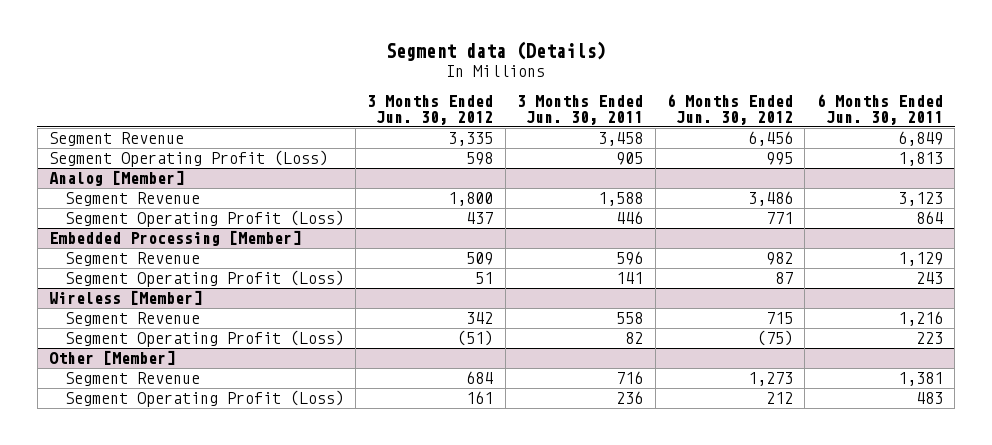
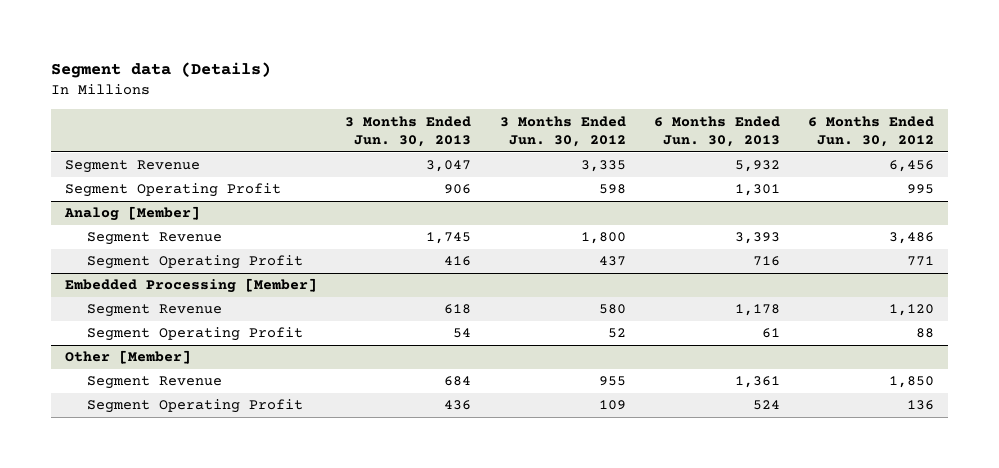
[517,94,644,126] 3 Months Ended Jun. 30, 2011 -> none
[816,93,943,126] 6 Months Ended Jun. 30, 2011 -> none
none -> [345,115,472,148] 3 Months Ended Jun. 30, 2013
none -> [653,115,780,148] 6 Months Ended Jun. 30, 2013
[49,150,329,168] Segment Operating Profit (Loss) -> [65,183,282,198] Segment Operating Profit
[64,210,344,228] Segment Operating Profit (Loss) -> [86,255,303,270] Segment Operating Profit
[49,290,203,306] Wireless [Member] -> none
[64,312,200,327] Segment Revenue -> none
[64,330,344,348] Segment Operating Profit (Loss) -> none
[466,252,494,266] 509 -> [598,304,626,315] 580
[765,252,793,266] 982 -> [889,304,935,317] 1,120
[64,270,344,288] Segment Operating Profit (Loss) -> [86,327,303,342] Segment Operating Profit
[475,272,494,285] 51 -> [607,328,626,339] 52
[774,272,793,285] 87 -> [916,328,935,339] 88
[466,371,494,385] 684 -> [598,376,626,387] 955
[747,372,793,387] 1,273 -> [889,376,935,389] 1,850
[64,390,344,408] Segment Operating Profit (Loss) -> [86,399,303,414] Segment Operating Profit
[466,391,494,405] 161 -> [598,400,626,411] 109
[765,392,793,405] 212 -> [907,400,935,411] 136

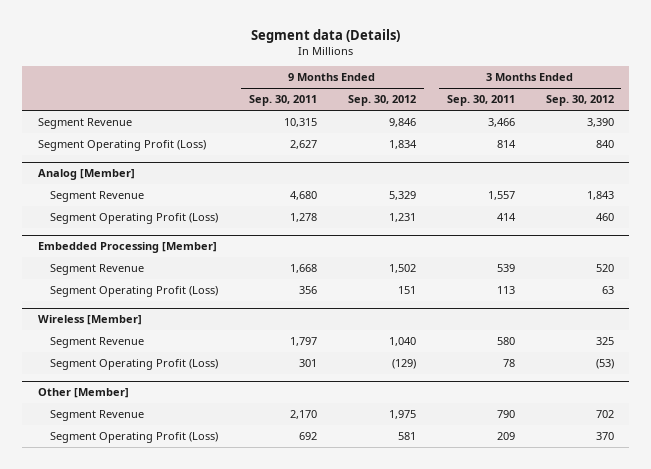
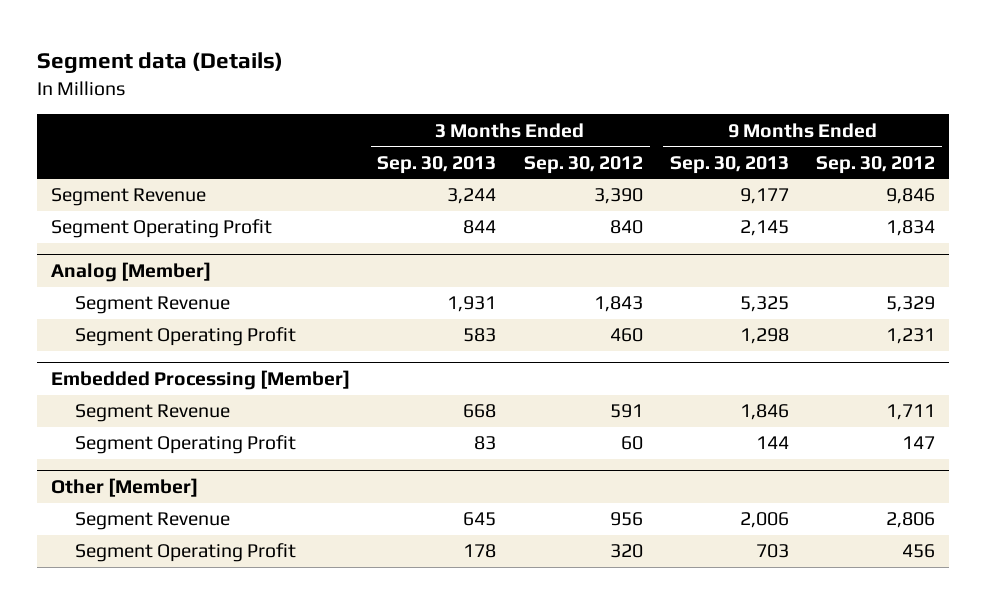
[248,95,317,107] Sep. 30, 2011 -> none
[446,95,515,107] Sep. 30, 2011 -> none
none -> [377,155,497,174] Sep. 30, 2013
none -> [670,155,790,174] Sep. 30, 2013
[37,140,206,152] Segment Operating Profit (Loss) -> [51,219,273,239] Segment Operating Profit
[49,213,218,225] Segment Operating Profit (Loss) -> [75,327,297,347] Segment Operating Profit
[37,315,142,326] Wireless [Member] -> none
[49,337,144,349] Segment Revenue -> none
[49,359,218,371] Segment Operating Profit (Loss) -> none
[388,264,416,274] 1,502 -> [886,404,936,421] 1,711
[595,264,614,273] 520 -> [609,404,643,419] 591
[49,286,218,298] Segment Operating Profit (Loss) -> [75,435,297,455] Segment Operating Profit
[397,286,416,295] 151 -> [902,436,936,450] 147
[601,286,614,295] 63 -> [620,436,643,451] 60
[388,410,416,420] 1,975 -> [886,512,936,529] 2,806
[595,410,614,419] 702 -> [609,512,643,527] 956
[49,432,218,444] Segment Operating Profit (Loss) -> [75,543,297,563] Segment Operating Profit
[397,432,416,441] 581 -> [902,544,936,559] 456
[595,432,614,441] 370 -> [609,544,643,559] 320

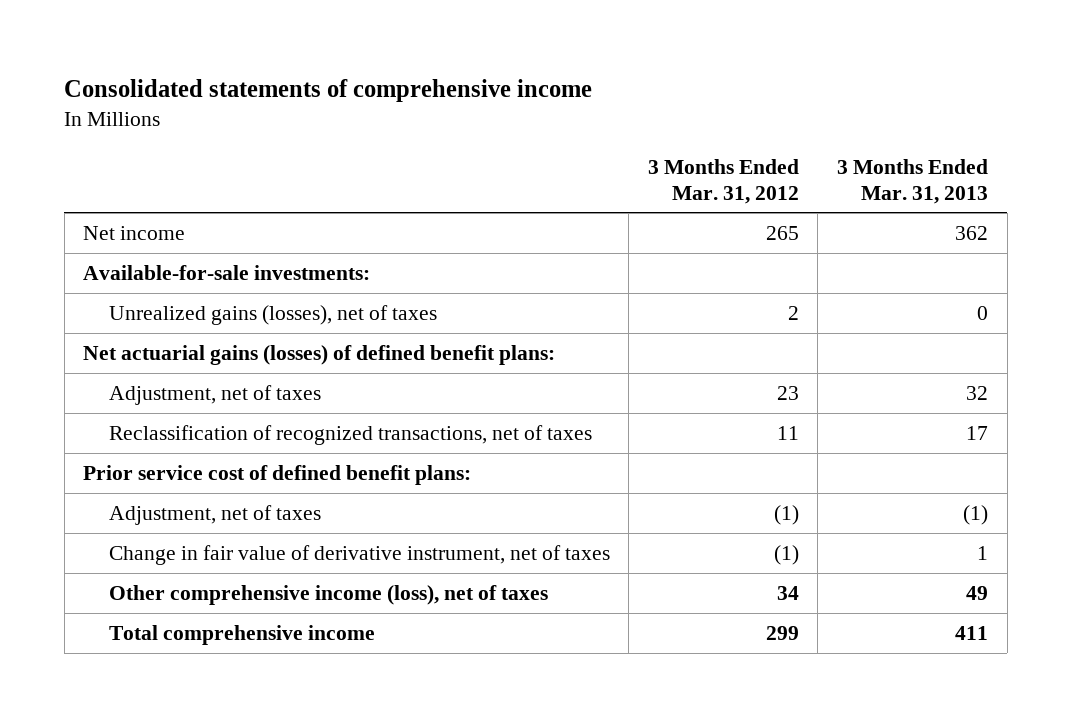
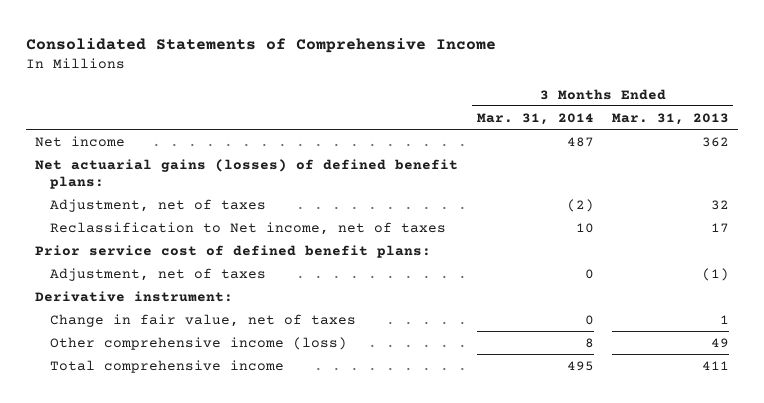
[64,79,593,103] Consolidated statements of comprehensive income -> [26,37,497,53] Consolidated Statements of Comprehensive Income
[647,159,799,204] 3 Months Ended Mar. 31, 2012 -> none
none -> [476,112,594,125] Mar. 31, 2014
[83,264,371,280] Available-for-sale investments: -> none
[108,304,437,325] Unrealized gains (losses), net of taxes -> none
[108,424,592,445] Reclassification of recognized transactions, net of taxes -> [50,221,447,235] Reclassification to Net income, net of taxes
none -> [35,290,234,302] Derivative instrument:
[108,544,610,565] Change in fair value of derivative instrument, net of taxes -> [50,313,357,327] Change in fair value, net of taxes
[108,584,548,605] Other comprehensive income (loss), net of taxes -> [50,336,348,350] Other comprehensive income (loss)

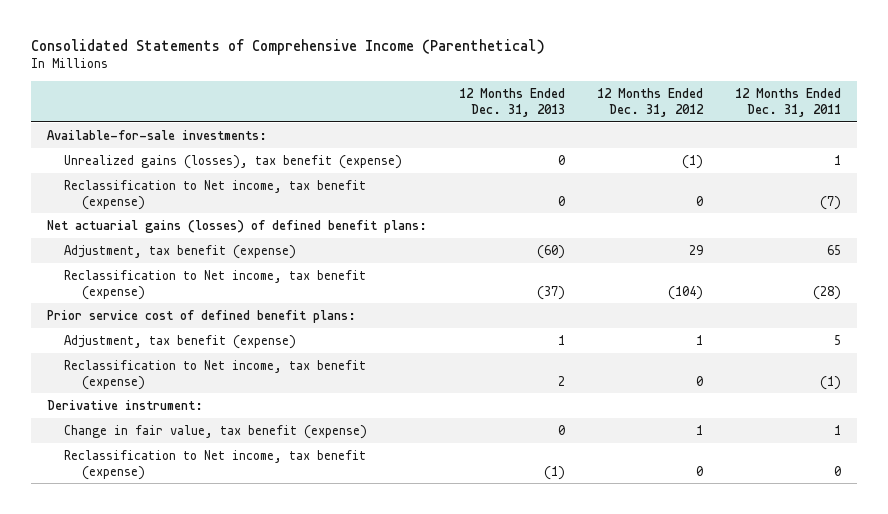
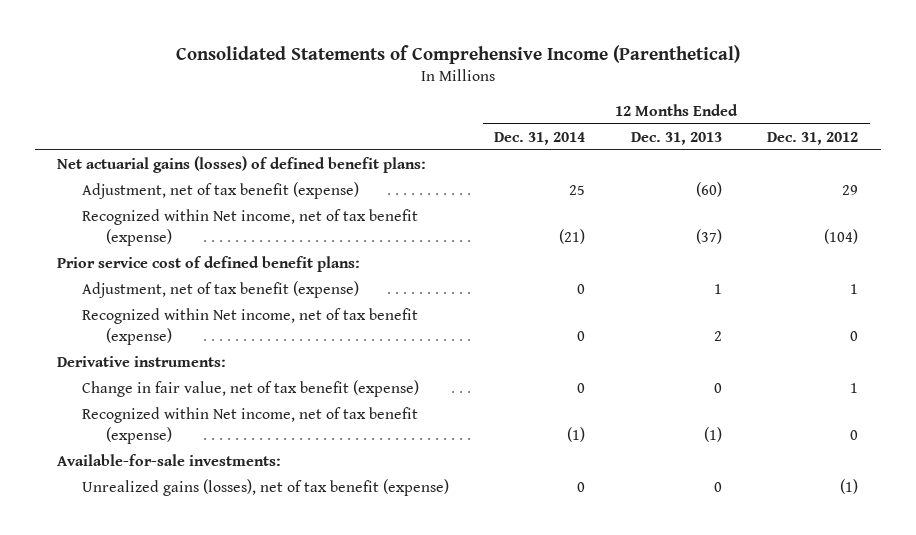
[734,87,841,117] 12 Months Ended Dec. 31, 2011 -> none
none -> [494,131,586,145] Dec. 31, 2014
[64,154,403,169] Unrealized gains (losses), tax benefit (expense) -> none
[64,179,367,210] Reclassification to Net income, tax benefit (expense) -> none
[64,244,297,259] Adjustment, tax benefit (expense) -> [81,182,359,200] Adjustment, net of tax benefit (expense)
[64,269,367,300] Reclassification to Net income, tax benefit (expense) -> [81,209,418,246] Recognized within Net income, net of tax benefit (expense)
[64,334,297,349] Adjustment, tax benefit (expense) -> [81,281,359,299] Adjustment, net of tax benefit (expense)
[64,359,367,390] Reclassification to Net income, tax benefit (expense) -> [81,308,418,345] Recognized within Net income, net of tax benefit (expense)
[46,399,203,410] Derivative instrument: -> [57,356,227,368] Derivative instruments:
[64,424,368,439] Change in fair value, tax benefit (expense) -> [81,380,419,398] Change in fair value, net of tax benefit (expense)
[64,449,367,480] Reclassification to Net income, tax benefit (expense) -> [81,407,418,444] Recognized within Net income, net of tax benefit (expense)
[46,129,267,140] Available-for-sale investments: -> [57,454,282,467] Available-for-sale investments:
none -> [81,479,449,497] Unrealized gains (losses), net of tax benefit (expense)

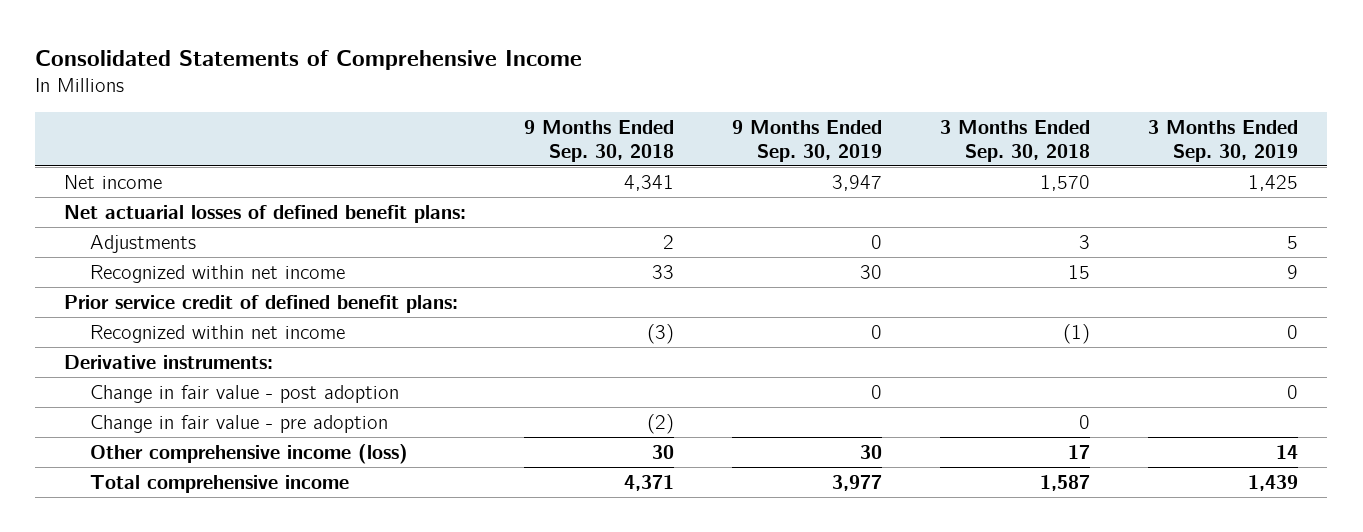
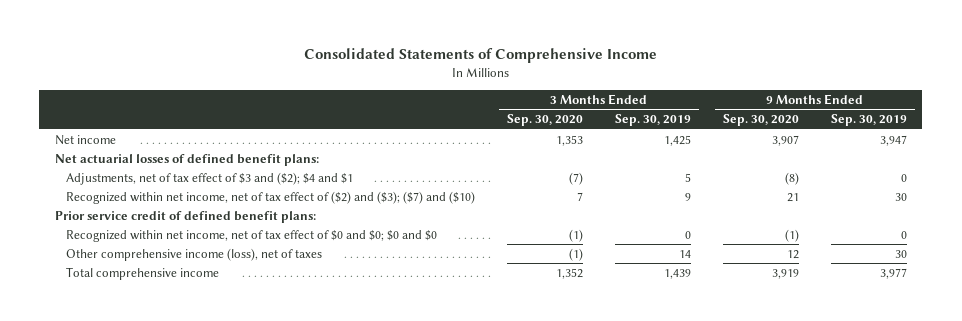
[524,119,675,162] 9 Months Ended Sep. 30, 2018 -> none
[940,119,1091,162] 3 Months Ended Sep. 30, 2018 -> none
none -> [506,114,583,127] Sep. 30, 2020
none -> [722,114,799,127] Sep. 30, 2020
[90,234,197,253] Adjustments -> [65,171,353,185] Adjustments, net of tax effect of $3 and ($2); $4 and $1
[90,264,346,283] Recognized within net income -> [65,190,475,204] Recognized within net income, net of tax effect of ($2) and ($3); ($7) and ($10)
[64,354,274,369] Derivative instruments: -> none
[90,384,400,403] Change in fair value - post adoption -> none
[90,414,389,433] Change in fair value - pre adoption -> none
[90,324,346,343] Recognized within net income -> [65,229,437,242] Recognized within net income, net of tax effect of $0 and $0; $0 and $0
[90,443,409,464] Other comprehensive income (loss) -> [65,247,322,261] Other comprehensive income (loss), net of taxes

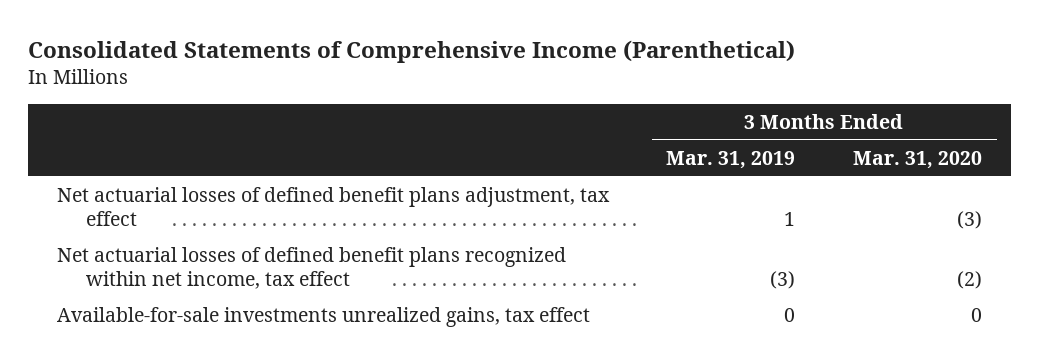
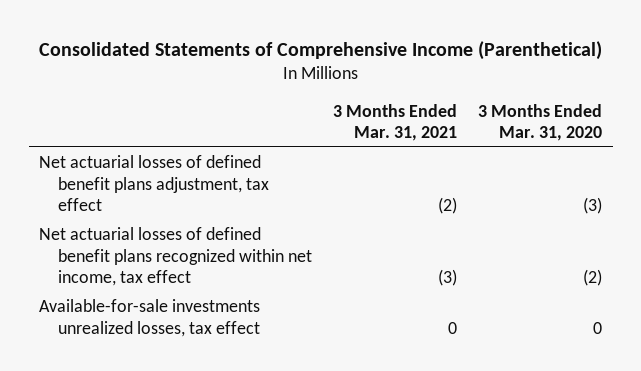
[666,150,796,169] Mar. 31, 2019 -> none
none -> [333,103,458,142] 3 Months Ended Mar. 31, 2021
[56,307,590,328] Available-for-sale investments unrealized gains, tax effect -> [39,298,261,337] Available-for-sale investments unrealized losses, tax effect

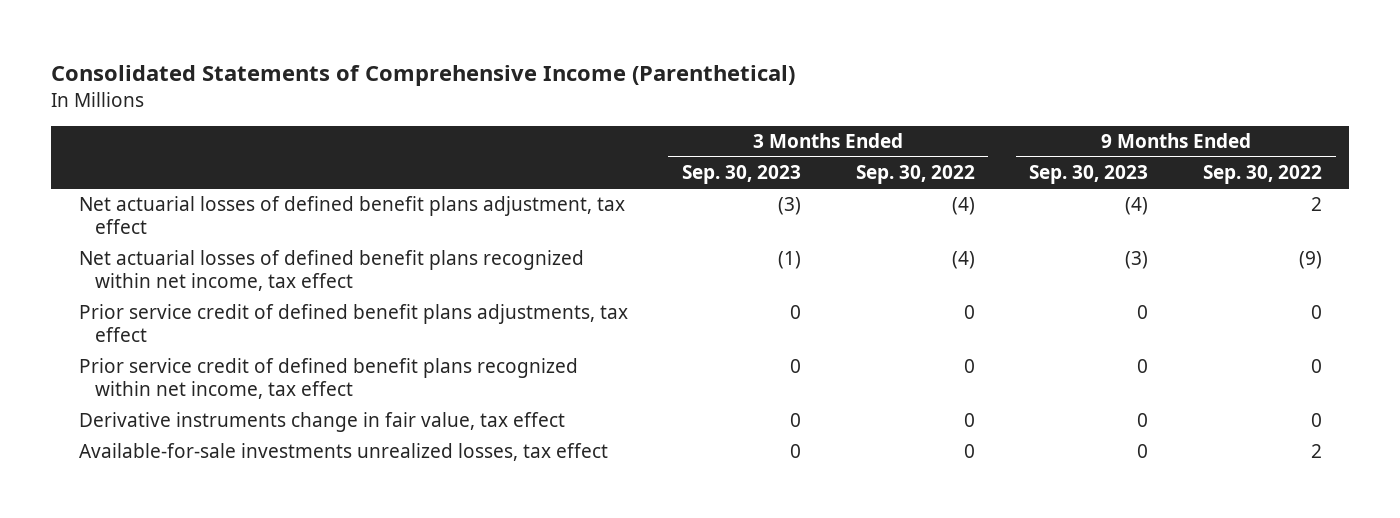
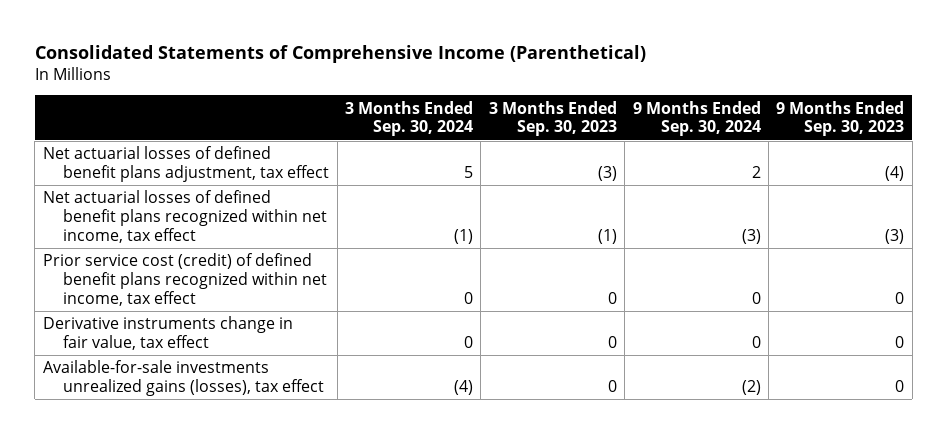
[855,165,975,185] Sep. 30, 2022 -> none
[1202,165,1322,185] Sep. 30, 2022 -> none
none -> [345,100,474,137] 3 Months Ended Sep. 30, 2024
none -> [632,100,761,137] 9 Months Ended Sep. 30, 2024
[78,304,628,342] Prior service credit of defined benefit plans adjustments, tax effect -> none
[78,358,578,399] Prior service credit of defined benefit plans recognized within net income, tax effect -> [42,253,328,306] Prior service cost (credit) of defined benefit plans recognized within net income, tax effect
[78,443,608,462] Available-for-sale investments unrealized losses, tax effect -> [42,360,325,396] Available-for-sale investments unrealized gains (losses), tax effect

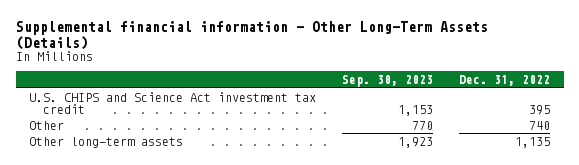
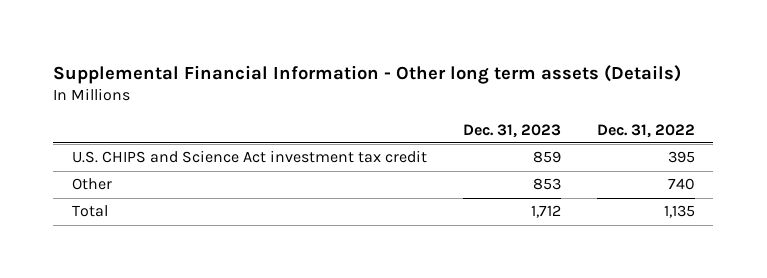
[15,20,488,50] Supplemental financial information - Other Long-Term Assets (Details) -> [53,64,682,84] Supplemental Financial Information - Other long term assets (Details)
[342,75,434,88] Sep. 30, 2023 -> none
none -> [462,123,561,138] Dec. 31, 2023
[28,136,183,148] Other long-term assets -> [71,205,108,218] Total

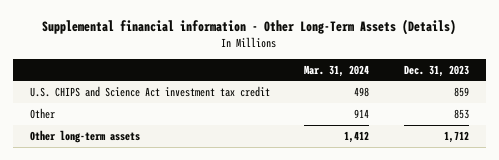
[53,64,682,84] Supplemental Financial Information - Other long term assets (Details) -> [42,19,457,36] Supplemental financial information - Other Long-Term Assets (Details)
[597,123,696,138] Dec. 31, 2022 -> none
none -> [304,64,370,77] Mar. 31, 2024
[71,205,108,218] Total -> [30,129,141,143] Other long-term assets

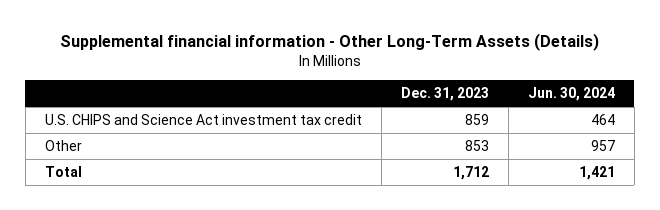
[304,64,370,77] Mar. 31, 2024 -> none
none -> [527,86,615,101] Jun. 30, 2024
[30,129,141,143] Other long-term assets -> [44,165,82,177] Total

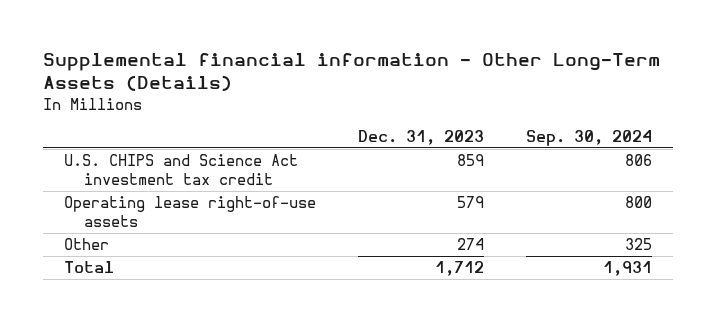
[527,86,615,101] Jun. 30, 2024 -> none
none -> [525,129,652,146] Sep. 30, 2024
none -> [63,196,316,228] Operating lease right-of-use assets
[464,139,489,151] 853 -> [456,238,484,251] 274

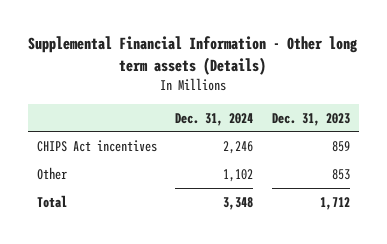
[42,53,660,92] Supplemental financial information - Other Long-Term Assets (Details) -> [28,36,359,76] Supplemental Financial Information - Other long term assets (Details)
[525,129,652,146] Sep. 30, 2024 -> none
none -> [175,112,254,126] Dec. 31, 2024
[63,196,316,228] Operating lease right-of-use assets -> none
[63,154,298,186] U.S. CHIPS and Science Act investment tax credit -> [36,139,157,152] CHIPS Act incentives
[456,238,484,251] 274 -> [331,168,350,180] 853

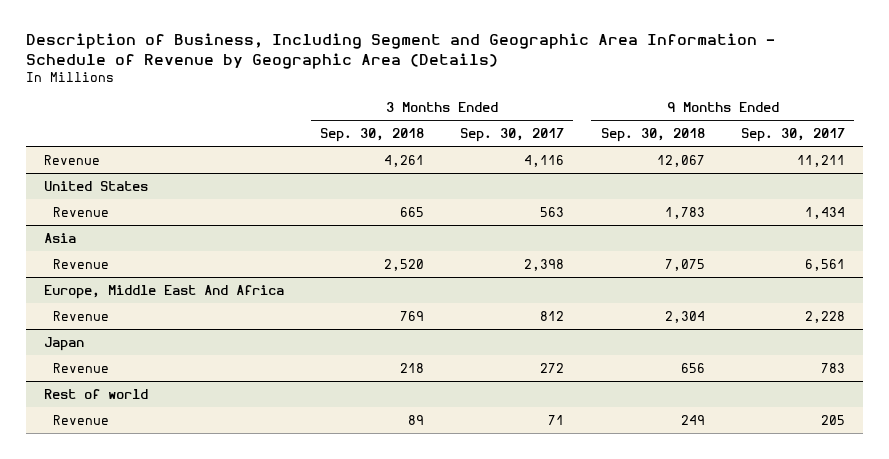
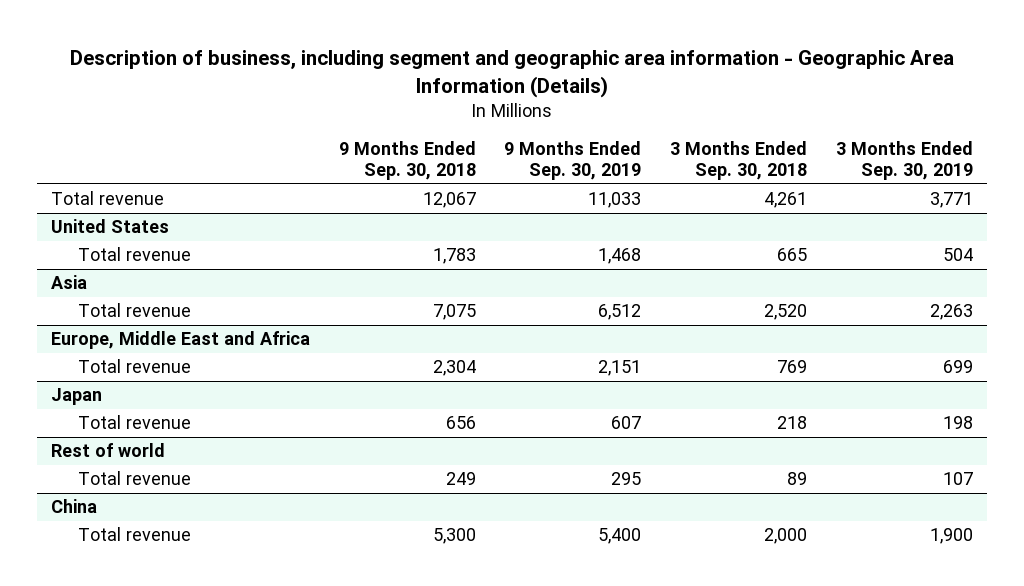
[25,33,775,70] Description of Business, Including Segment and Geographic Area Information - Schedule of Revenue by Geographic Area (Details) -> [69,49,954,98] Description of business, including segment and geographic area information - Geographic Area Information (Details)
[460,128,565,143] Sep. 30, 2017 -> none
[740,128,845,143] Sep. 30, 2017 -> none
none -> [504,141,642,181] 9 Months Ended Sep. 30, 2019
none -> [835,141,973,181] 3 Months Ended Sep. 30, 2019
[43,154,100,165] Revenue -> [51,191,165,206] Total revenue
[52,206,109,217] Revenue -> [77,247,191,262] Total revenue
[52,258,109,269] Revenue -> [77,303,191,318] Total revenue
[43,284,284,299] Europe, Middle East And Africa -> [51,331,311,350] Europe, Middle East and Africa
[52,310,109,321] Revenue -> [77,359,191,374] Total revenue
[52,362,109,373] Revenue -> [77,415,191,430] Total revenue
[52,414,109,425] Revenue -> [77,471,191,486] Total revenue
none -> [51,499,98,514] China
none -> [77,527,191,542] Total revenue

